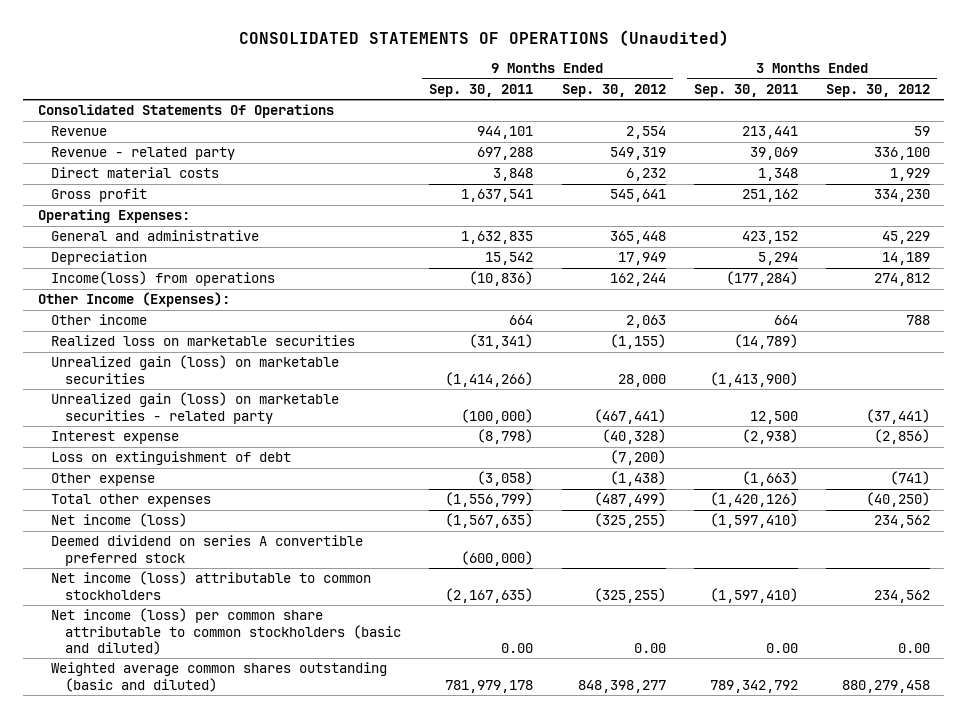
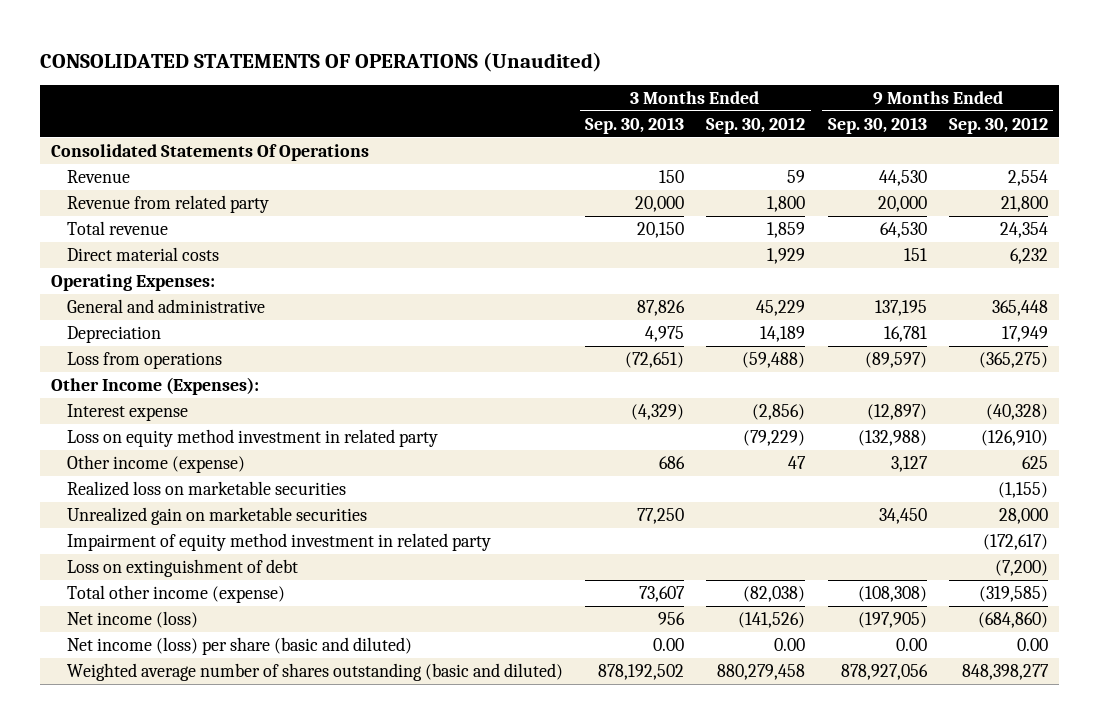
[429,83,534,97] Sep. 30, 2011 -> none
[693,83,798,97] Sep. 30, 2011 -> none
none -> [585,116,685,134] Sep. 30, 2013
none -> [827,116,927,134] Sep. 30, 2013
[51,147,236,161] Revenue - related party -> [67,194,270,213] Revenue from related party
[609,147,666,161] 549,319 -> [1000,195,1048,212] 21,800
[873,147,930,161] 336,100 -> [767,195,806,212] 1,800
none -> [67,220,169,235] Total revenue
[51,188,148,203] Gross profit -> none
[51,271,276,287] Income(loss) from operations -> [67,351,223,369] Loss from operations
[609,273,666,287] 162,244 -> [978,351,1048,368] (365,275)
[873,273,930,287] 274,812 -> [742,351,806,368] (59,488)
[51,314,148,326] Other income -> none
[51,355,340,384] Unrealized gain (loss) on marketable securities -> none
[51,392,340,424] Unrealized gain (loss) on marketable securities - related party -> none
none -> [67,428,439,447] Loss on equity method investment in related party
none -> [67,454,246,473] Other income (expense)
[51,335,356,347] Realized loss on marketable securities -> [67,480,347,496] Realized loss on marketable securities
none -> [67,506,368,525] Unrealized gain on marketable securities
none -> [67,532,492,551] Impairment of equity method investment in related party
[51,473,156,487] Other expense -> none
[51,535,364,566] Deemed dividend on series A convertible preferred stock -> none
[51,571,372,600] Net income (loss) attributable to common stockholders -> none
[51,494,212,508] Total other expenses -> [67,584,286,603] Total other income (expense)
[593,492,666,508] (487,499) -> [978,585,1048,602] (319,585)
[865,492,930,508] (40,250) -> [743,585,806,602] (82,038)
[593,513,666,529] (325,255) -> [977,611,1048,628] (684,860)
[873,515,930,529] 234,562 -> [738,611,806,628] (141,526)
[51,608,402,655] Net income (loss) per common share attributable to common stockholders (basic and diluted) -> [67,636,413,655] Net income (loss) per share (basic and diluted)
[51,662,388,692] Weighted average common shares outstanding (basic and diluted) -> [67,662,564,681] Weighted average number of shares outstanding (basic and diluted)

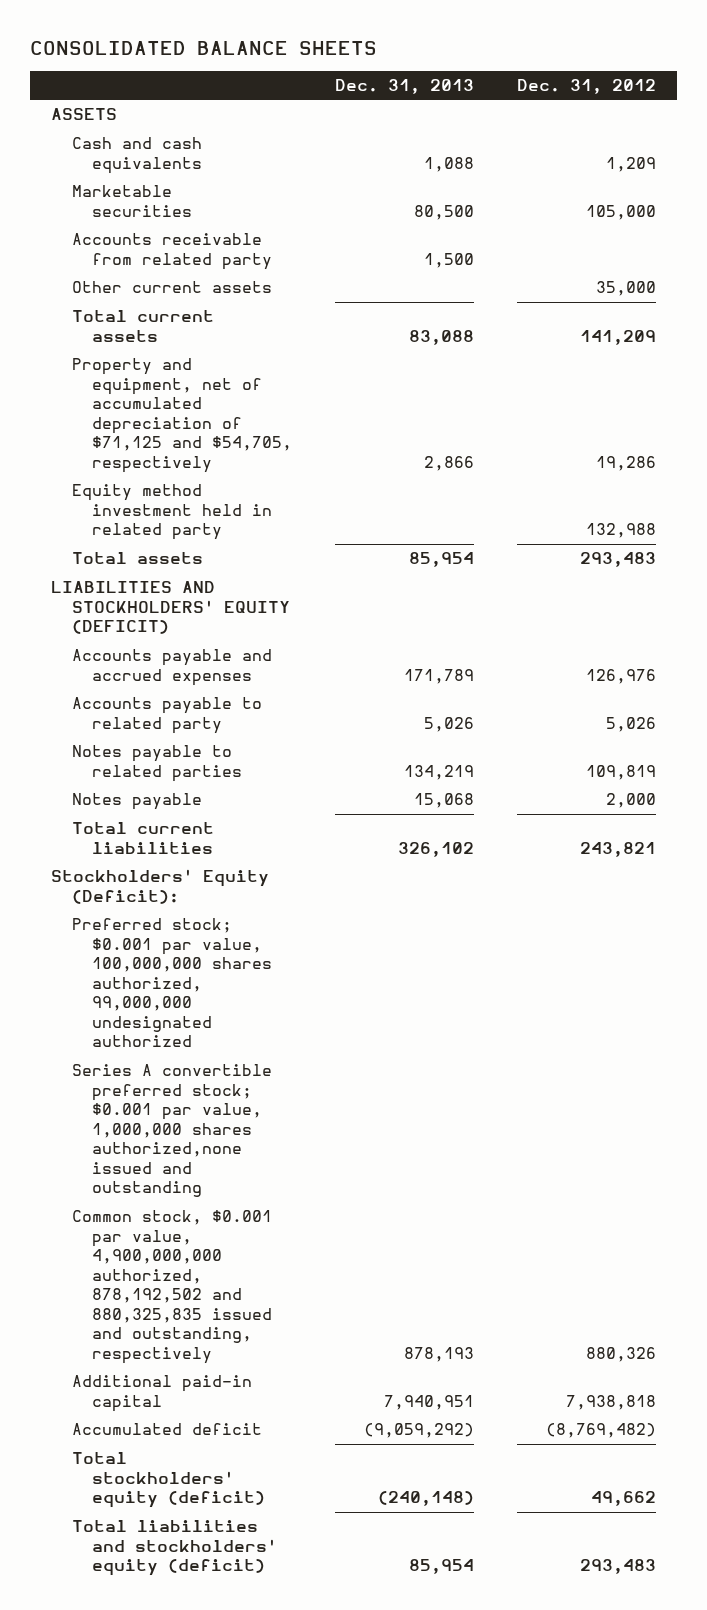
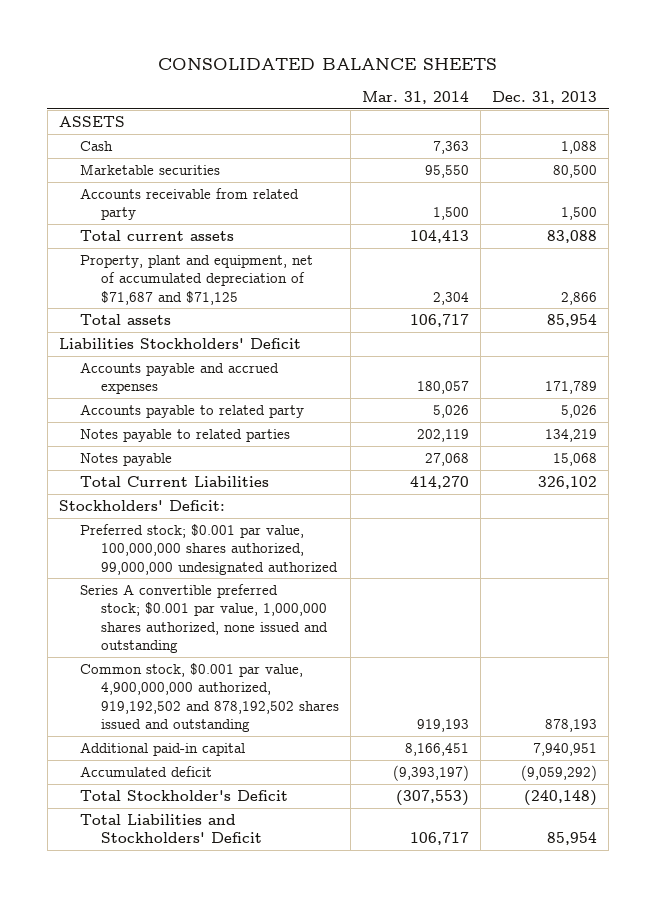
[516,79,656,95] Dec. 31, 2012 -> none
none -> [362,91,470,105] Mar. 31, 2014
[71,137,203,174] Cash and cash equivalents -> [80,140,114,151] Cash
[71,281,272,294] Other current assets -> none
[71,484,273,541] Equity method investment held in related party -> none
[71,358,293,473] Property and equipment, net of accumulated depreciation of $71,125 and $54,705, respectively -> [80,254,314,305] Property, plant and equipment, net of accumulated depreciation of $71,687 and $71,125
[50,581,290,635] LIABILITIES AND STOCKHOLDERS' EQUITY (DEFICIT) -> [58,337,301,349] Liabilities Stockholders' Deficit
[71,822,214,854] Total current liabilities -> [80,475,270,487] Total Current Liabilities
[50,869,269,904] Stockholders' Equity (Deficit): -> [58,499,225,511] Stockholders' Deficit:
[71,1064,272,1198] Series A convertible preferred stock; $0.001 par value, 1,000,000 shares authorized,none issued and outstanding -> [80,583,329,654] Series A convertible preferred stock; $0.001 par value, 1,000,000 shares authorized, none issued and outstanding
[71,1210,273,1364] Common stock, $0.001 par value, 4,900,000,000 authorized, 878,192,502 and 880,325,835 issued and outstanding, respectively -> [80,662,340,733] Common stock, $0.001 par value, 4,900,000,000 authorized, 919,192,502 and 878,192,502 shares issued and outstanding
[71,1452,266,1509] Total stockholders' equity (deficit) -> [80,789,289,801] Total Stockholder's Deficit
[71,1520,278,1577] Total liabilities and stockholders' equity (deficit) -> [80,813,263,844] Total Liabilities and Stockholders' Deficit

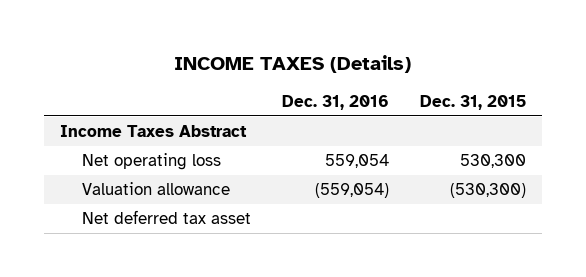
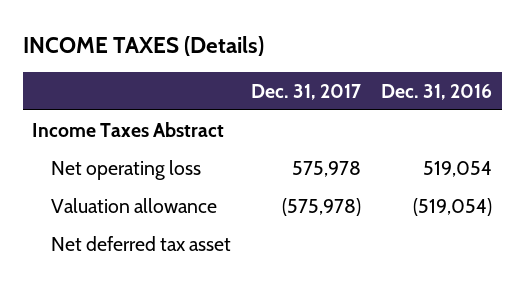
[420,94,527,110] Dec. 31, 2015 -> none
none -> [250,83,361,100] Dec. 31, 2017
[325,154,390,169] 559,054 -> [422,160,492,177] 519,054
[315,183,390,199] (559,054) -> [412,197,492,216] (519,054)

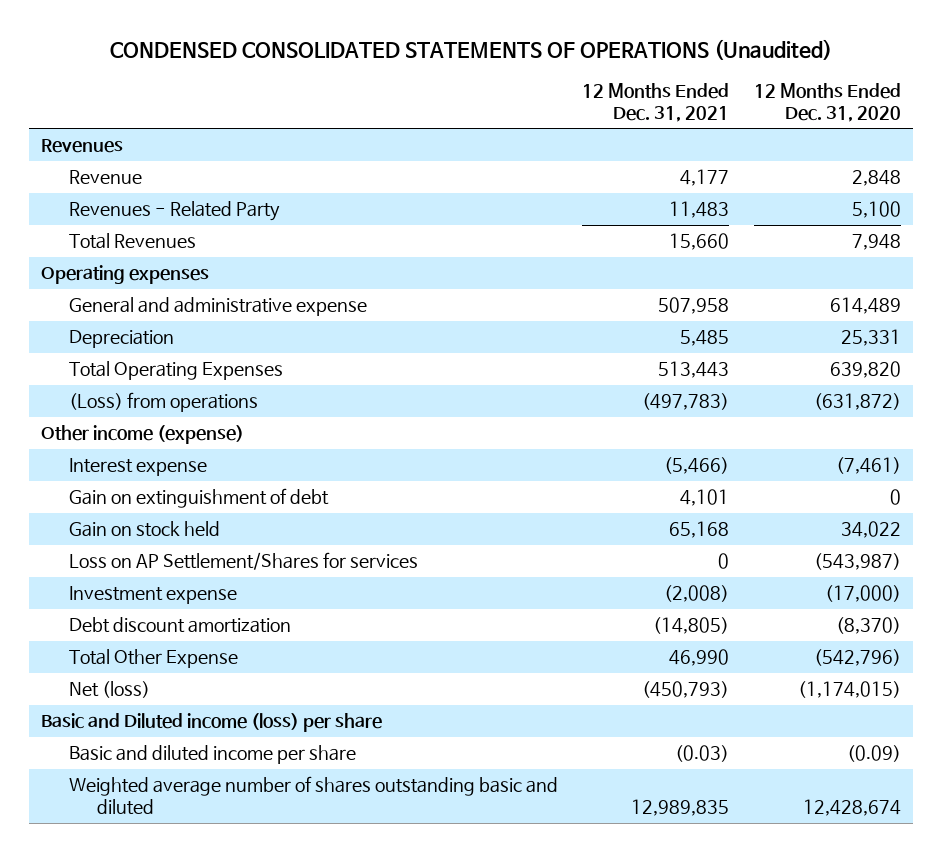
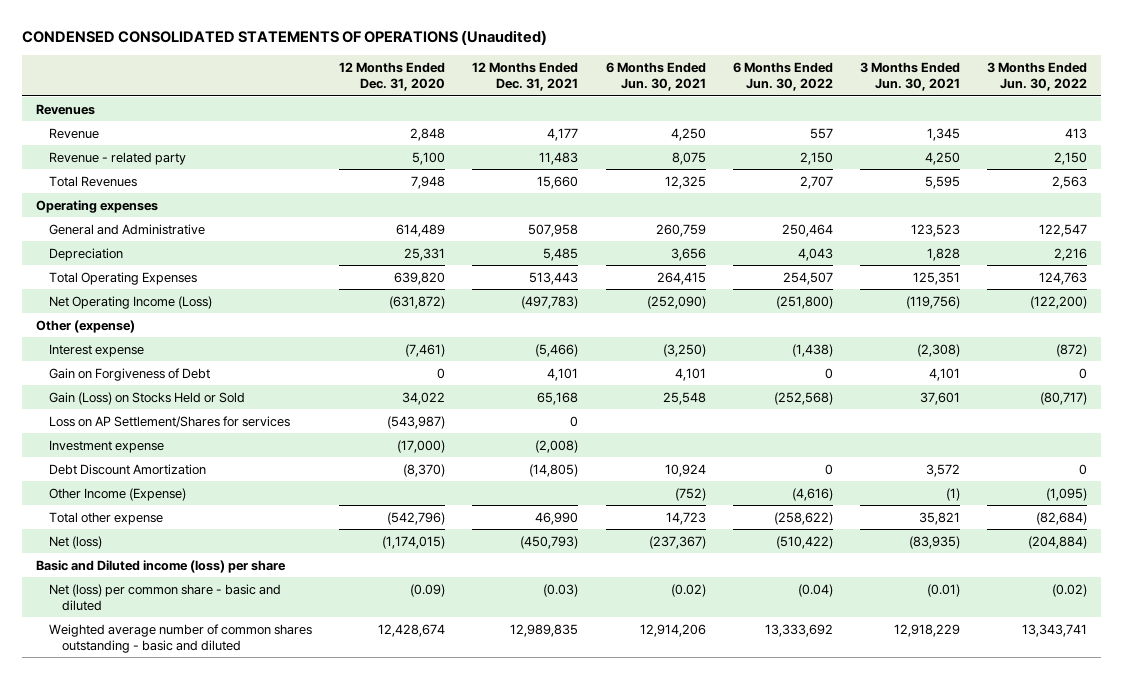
none -> [605,61,706,92] 6 Months Ended Jun. 30, 2021
none -> [732,61,833,92] 6 Months Ended Jun. 30, 2022
none -> [860,61,961,92] 3 Months Ended Jun. 30, 2021
none -> [987,61,1088,92] 3 Months Ended Jun. 30, 2022
[69,201,281,222] Revenues - Related Party -> [49,151,187,165] Revenue - related party
[69,297,368,317] General and administrative expense -> [49,223,206,235] General and Administrative
[69,392,259,413] (Loss) from operations -> [49,295,213,309] Net Operating Income (Loss)
[41,425,245,445] Other income (expense) -> [35,319,135,333] Other (expense)
[69,488,330,509] Gain on extinguishment of debt -> [49,367,211,381] Gain on Forgiveness of Debt
[69,521,221,538] Gain on stock held -> [49,391,246,405] Gain (Loss) on Stocks Held or Sold
[69,617,292,634] Debt discount amortization -> [49,463,207,475] Debt Discount Amortization
none -> [49,487,187,501] Other Income (Expense)
[69,649,239,669] Total Other Expense -> [49,511,164,525] Total other expense
[69,745,357,765] Basic and diluted income per share -> [49,583,282,611] Net (loss) per common share - basic and diluted
[69,776,559,816] Weighted average number of shares outstanding basic and diluted -> [49,623,313,653] Weighted average number of common shares outstanding - basic and diluted

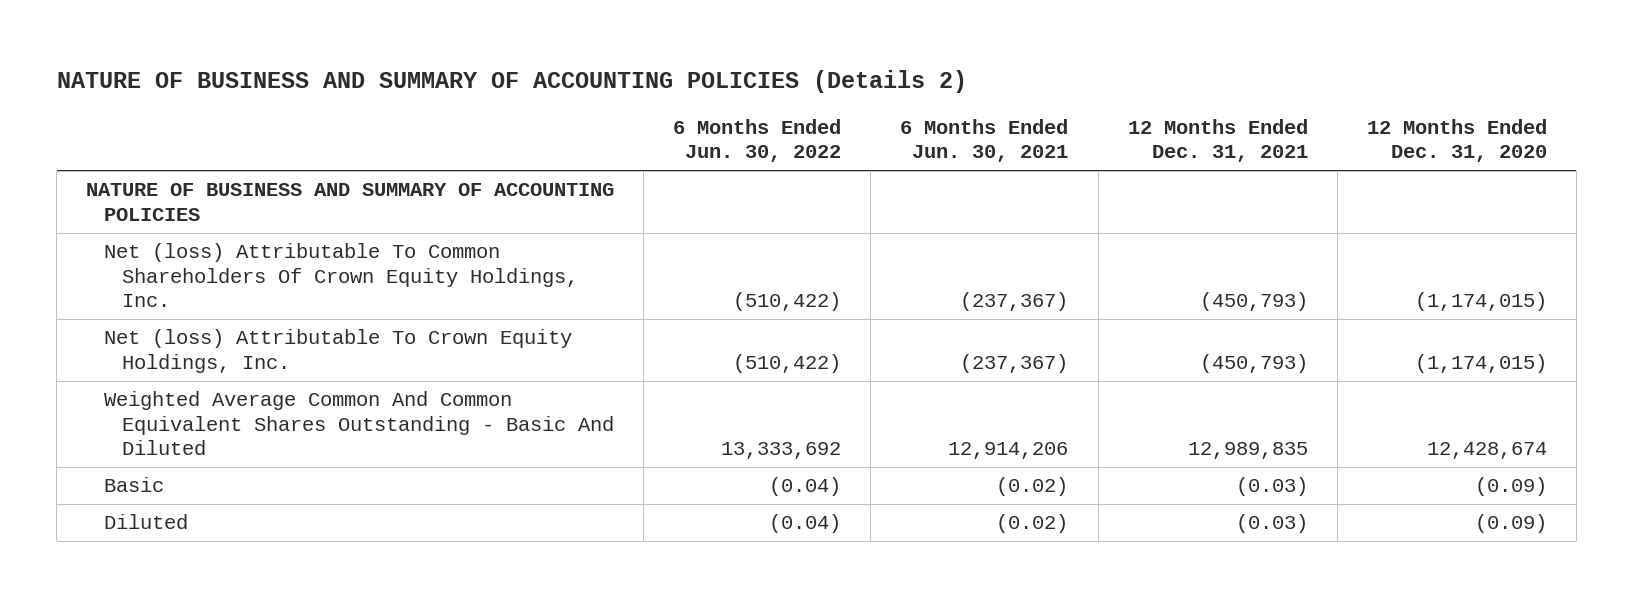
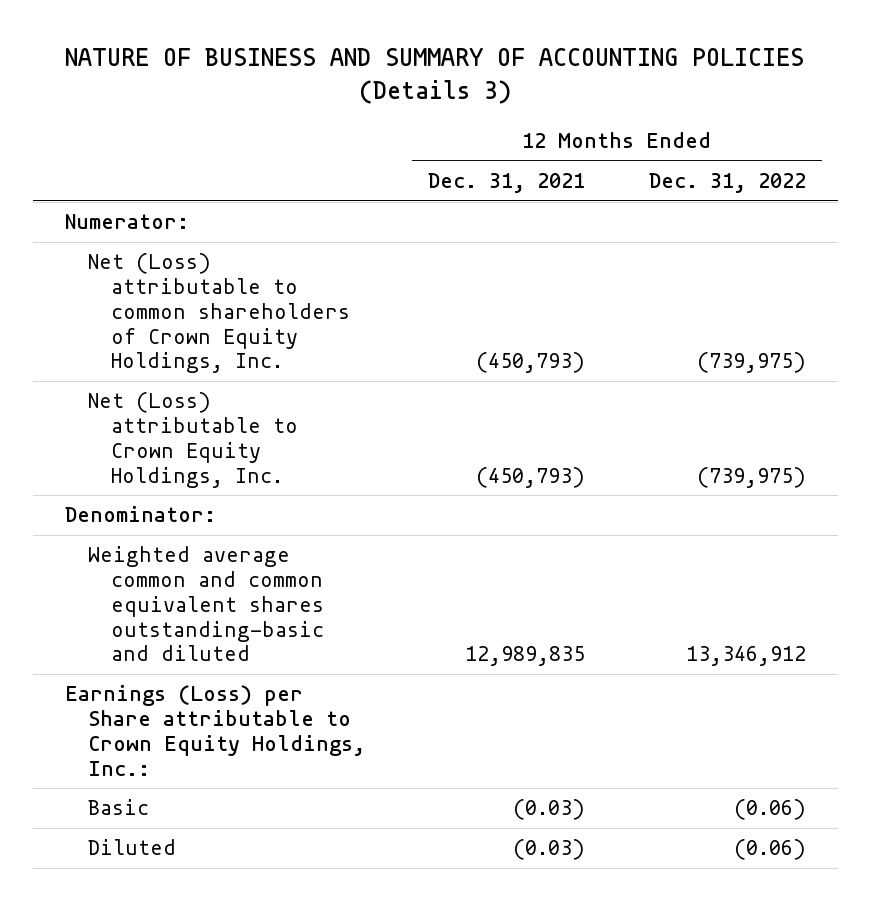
[56,70,967,94] NATURE OF BUSINESS AND SUMMARY OF ACCOUNTING POLICIES (Details 2) -> [65,48,805,105] NATURE OF BUSINESS AND SUMMARY OF ACCOUNTING POLICIES (Details 3)
[673,118,842,163] 6 Months Ended Jun. 30, 2022 -> none
[900,118,1069,163] 6 Months Ended Jun. 30, 2021 -> none
[1366,118,1547,163] 12 Months Ended Dec. 31, 2020 -> none
none -> [649,173,807,194] Dec. 31, 2022
[86,183,615,221] NATURE OF BUSINESS AND SUMMARY OF ACCOUNTING POLICIES -> none
none -> [64,214,189,230] Numerator:
[104,243,579,308] Net (loss) Attributable To Common Shareholders Of Crown Equity Holdings, Inc. -> [87,253,350,374] Net (Loss) attributable to common shareholders of Crown Equity Holdings, Inc.
[104,329,573,373] Net (loss) Attributable To Crown Equity Holdings, Inc. -> [87,392,298,488] Net (Loss) attributable to Crown Equity Holdings, Inc.
none -> [64,506,216,523] Denominator:
[104,391,615,456] Weighted Average Common And Common Equivalent Shares Outstanding - Basic And Diluted -> [87,546,324,662] Weighted average common and common equivalent shares outstanding-basic and diluted
none -> [64,685,365,776] Earnings (Loss) per Share attributable to Crown Equity Holdings, Inc.:

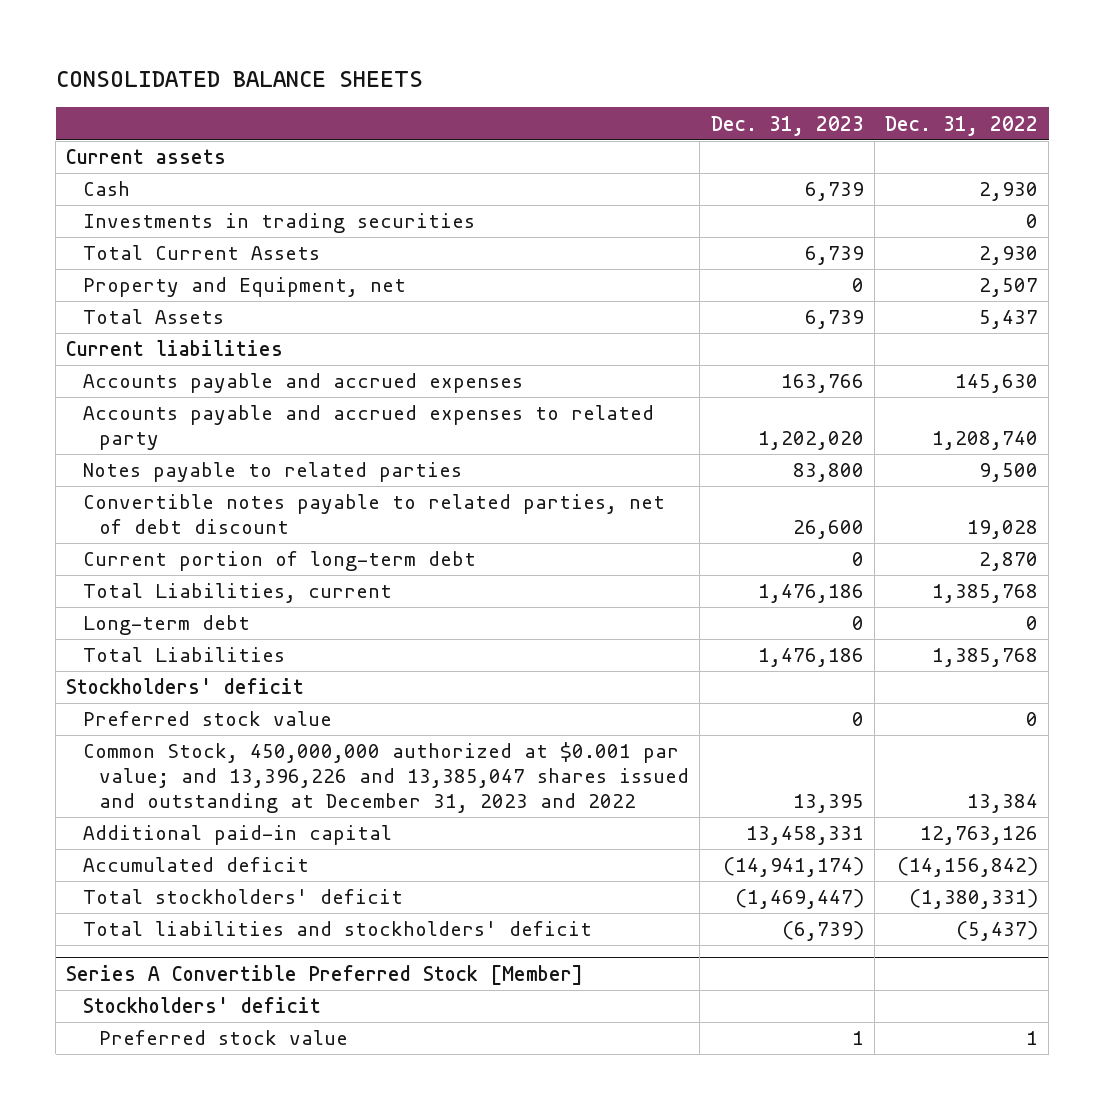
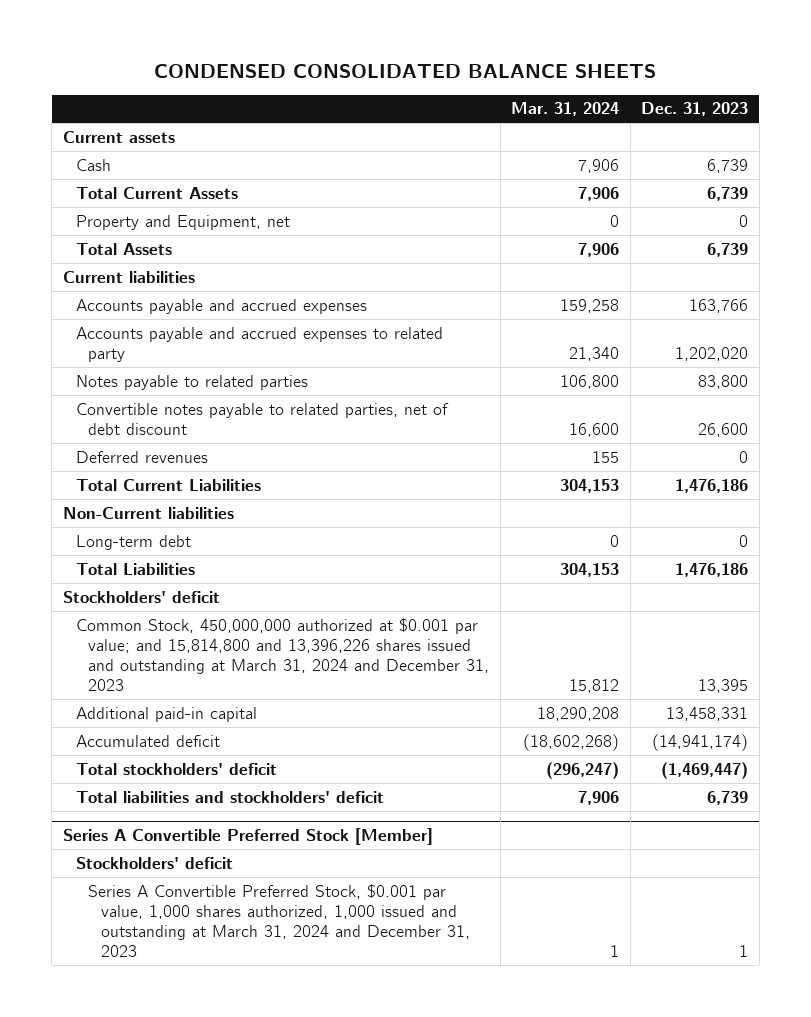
[55,71,423,88] CONSOLIDATED BALANCE SHEETS -> [154,63,657,78] CONDENSED CONSOLIDATED BALANCE SHEETS
[885,115,1039,136] Dec. 31, 2022 -> none
none -> [511,102,620,117] Mar. 31, 2024
[82,213,475,234] Investments in trading securities -> none
[82,551,476,572] Current portion of long-term debt -> none
none -> [75,450,208,463] Deferred revenues
[82,583,392,604] Total Liabilities, current -> [75,478,261,491] Total Current Liabilities
none -> [62,506,234,519] Non-Current liabilities
[82,711,332,727] Preferred stock value -> none
[82,742,690,814] Common Stock, 450,000,000 authorized at $0.001 par value; and 13,396,226 and 13,385,047 shares issued and outstanding at December 31, 2023 and 2022 -> [75,617,490,692] Common Stock, 450,000,000 authorized at $0.001 par value; and 15,814,800 and 13,396,226 shares issued and outstanding at March 31, 2024 and December 31, 2023
[781,921,864,942] (6,739) -> [707,790,749,805] 6,739
[99,1030,349,1046] Preferred stock value -> [88,883,470,958] Series A Convertible Preferred Stock, $0.001 par value, 1,000 shares authorized, 1,000 issued and outstanding at March 31, 2024 and December 31, 2023

